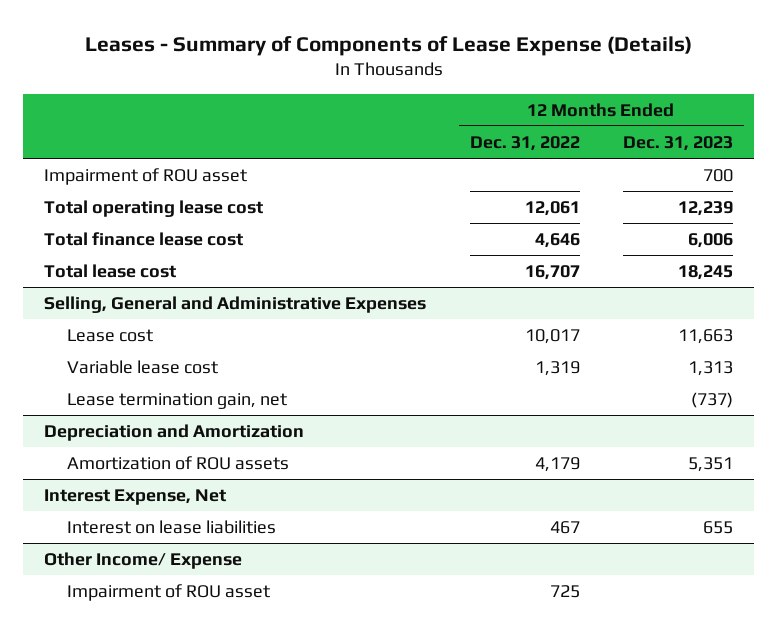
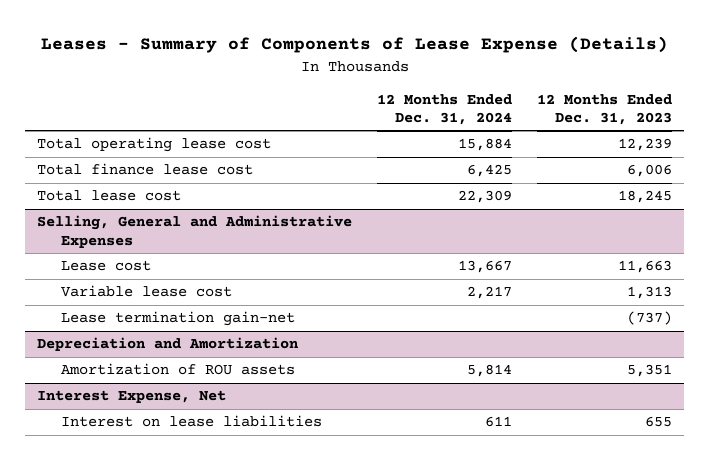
[469,135,580,151] Dec. 31, 2022 -> none
none -> [377,93,513,126] 12 Months Ended Dec. 31, 2024
[44,168,248,186] Impairment of ROU asset -> none
[67,393,288,410] Lease termination gain, net -> [60,311,295,327] Lease termination gain-net
[44,552,243,570] Other Income/ Expense -> none
[67,584,271,602] Impairment of ROU asset -> none

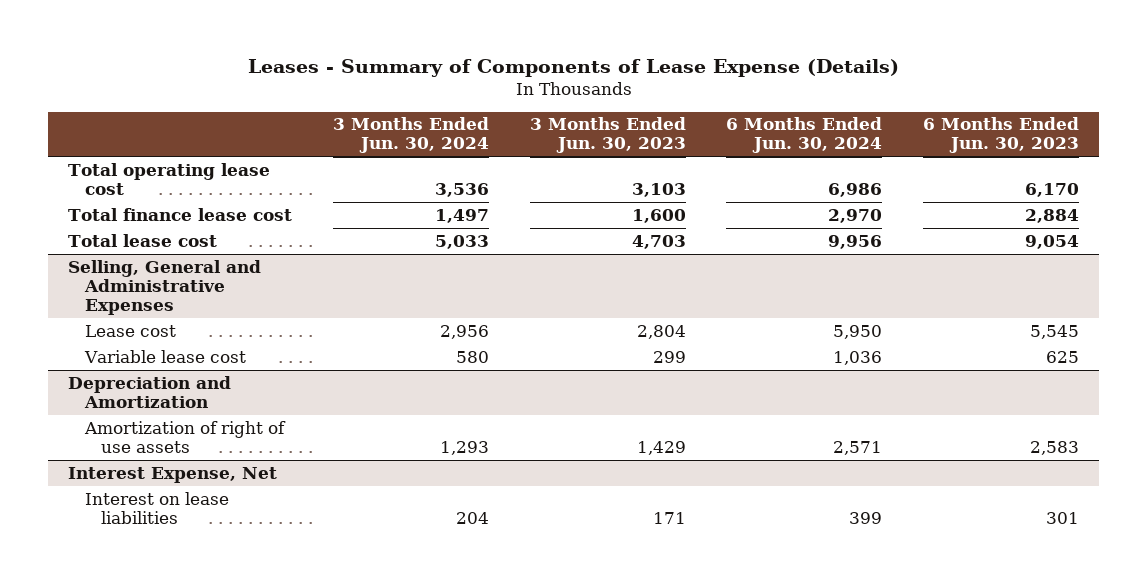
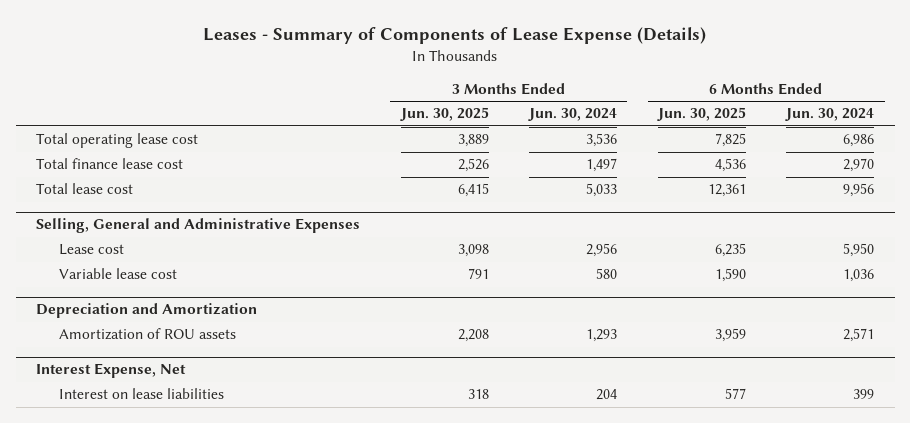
[529,117,686,154] 3 Months Ended Jun. 30, 2023 -> none
[922,117,1079,154] 6 Months Ended Jun. 30, 2023 -> none
none -> [399,107,489,122] Jun. 30, 2025
none -> [656,107,746,122] Jun. 30, 2025
[83,420,286,453] Amortization of right of use assets -> [58,328,236,341] Amortization of ROU assets

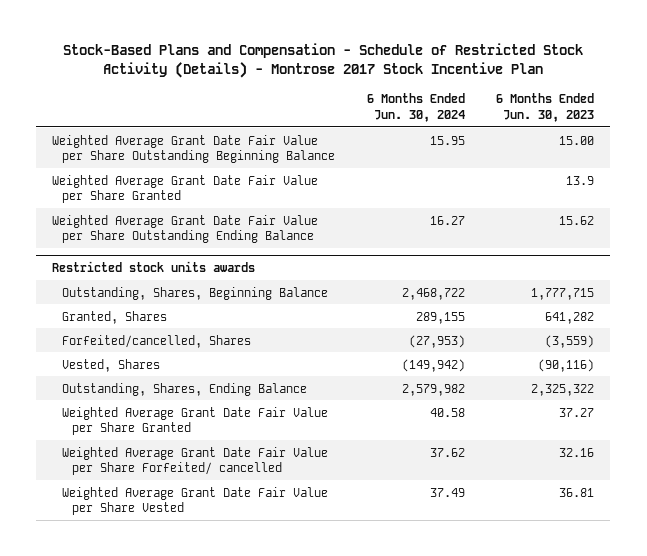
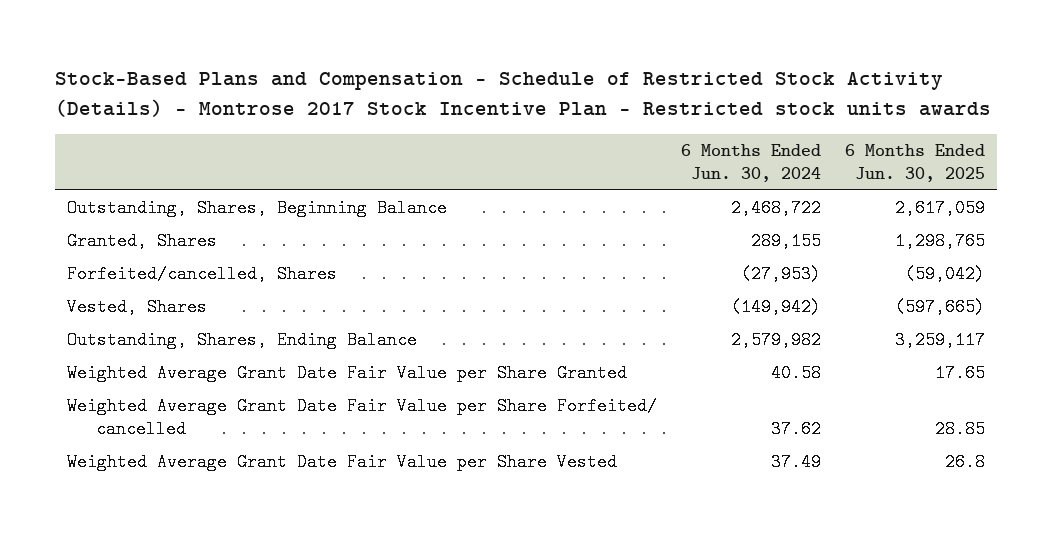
[63,43,584,79] Stock-Based Plans and Compensation - Schedule of Restricted Stock Activity (Details) - Montrose 2017 Stock Incentive Plan -> [54,71,991,117] Stock-Based Plans and Compensation - Schedule of Restricted Stock Activity (Details) - Montrose 2017 Stock Incentive Plan - Restricted stock units awards
[496,93,595,122] 6 Months Ended Jun. 30, 2023 -> none
none -> [845,144,986,183] 6 Months Ended Jun. 30, 2025
[52,134,335,164] Weighted Average Grant Date Fair Value per Share Outstanding Beginning Balance -> none
[52,174,319,204] Weighted Average Grant Date Fair Value per Share Granted -> none
[52,214,319,244] Weighted Average Grant Date Fair Value per Share Outstanding Ending Balance -> none
[52,261,256,273] Restricted stock units awards -> none

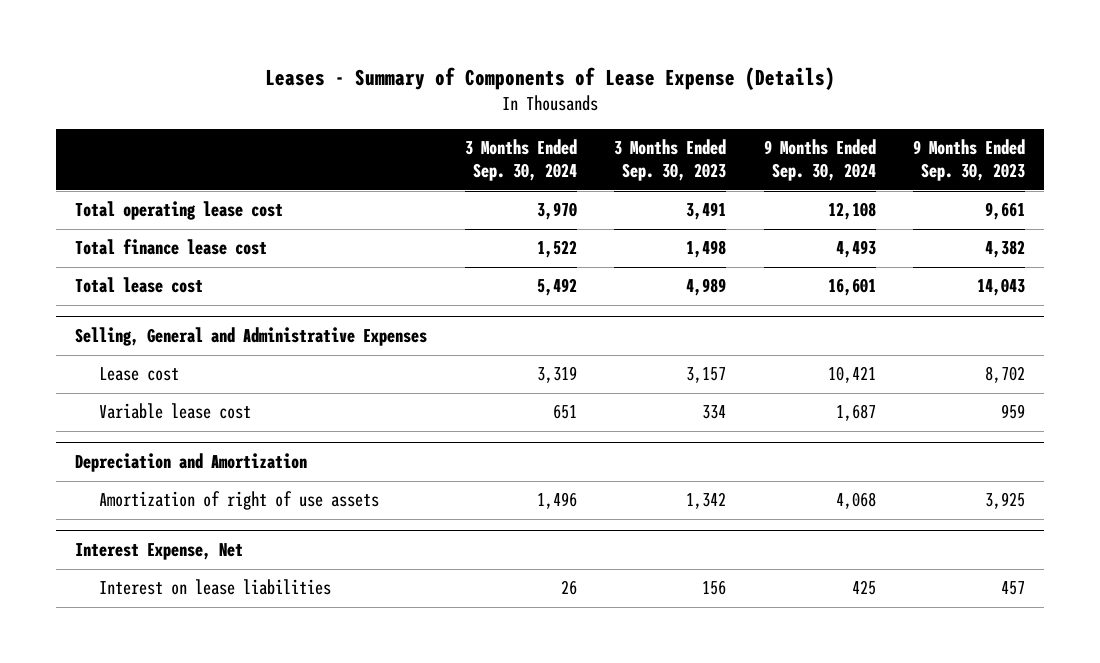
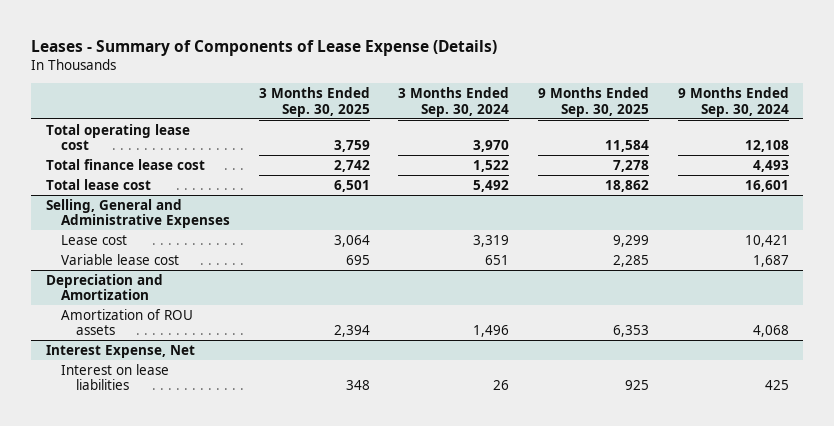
[614,139,727,182] 3 Months Ended Sep. 30, 2023 -> none
[913,139,1026,182] 9 Months Ended Sep. 30, 2023 -> none
none -> [258,86,370,117] 3 Months Ended Sep. 30, 2025
none -> [537,86,649,117] 9 Months Ended Sep. 30, 2025
[98,491,379,511] Amortization of right of use assets -> [60,308,193,336] Amortization of ROU assets

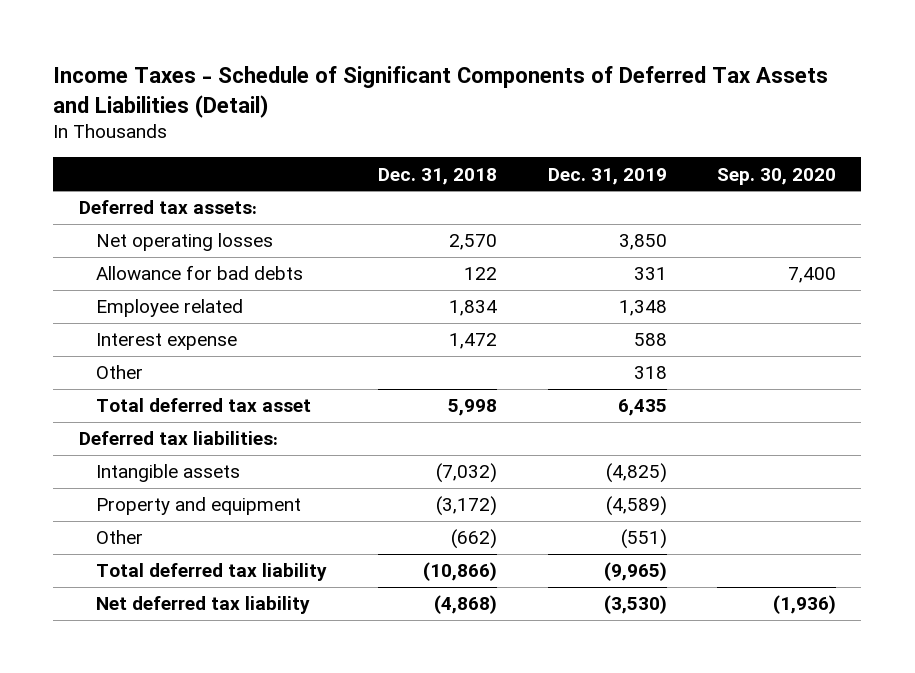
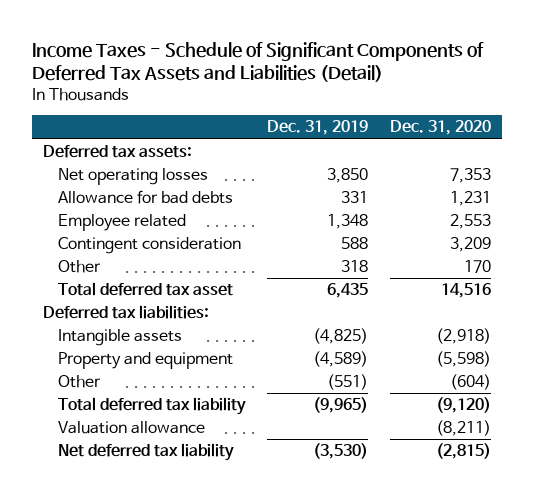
[377,167,497,185] Dec. 31, 2018 -> none
[717,167,837,185] Sep. 30, 2020 -> none
none -> [389,120,491,136] Dec. 31, 2020
[96,333,238,351] Interest expense -> [57,237,241,255] Contingent consideration
none -> [57,421,205,435] Valuation allowance

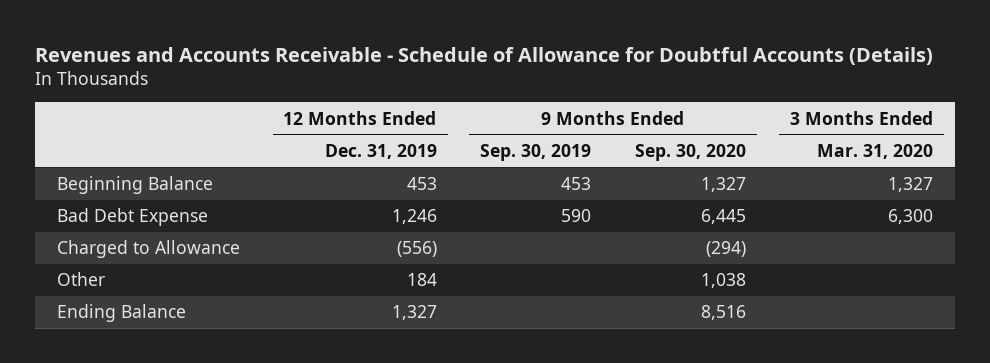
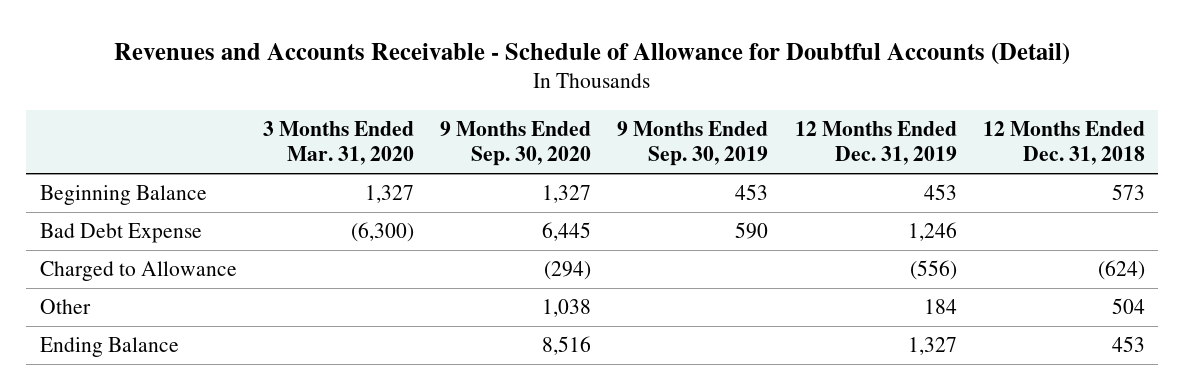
[34,46,933,65] Revenues and Accounts Receivable - Schedule of Allowance for Doubtful Accounts (Details) -> [114,42,1071,65] Revenues and Accounts Receivable - Schedule of Allowance for Doubtful Accounts (Detail)
none -> [983,120,1146,166] 12 Months Ended Dec. 31, 2018
[888,209,934,225] 6,300 -> [350,222,414,243] (6,300)

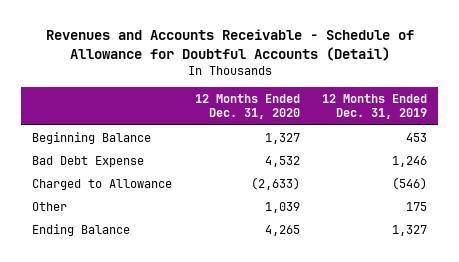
[262,120,414,166] 3 Months Ended Mar. 31, 2020 -> none
[440,120,592,167] 9 Months Ended Sep. 30, 2020 -> none
[617,120,769,167] 9 Months Ended Sep. 30, 2019 -> none
[983,120,1146,166] 12 Months Ended Dec. 31, 2018 -> none
none -> [194,93,300,120] 12 Months Ended Dec. 31, 2020
[909,260,957,281] (556) -> [391,177,427,191] (546)
[923,299,957,315] 184 -> [405,202,427,212] 175

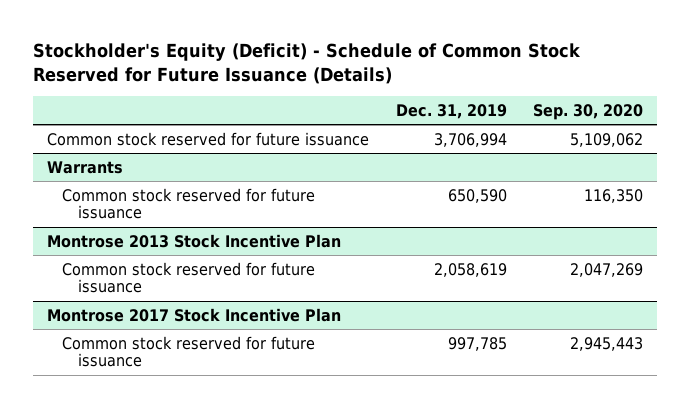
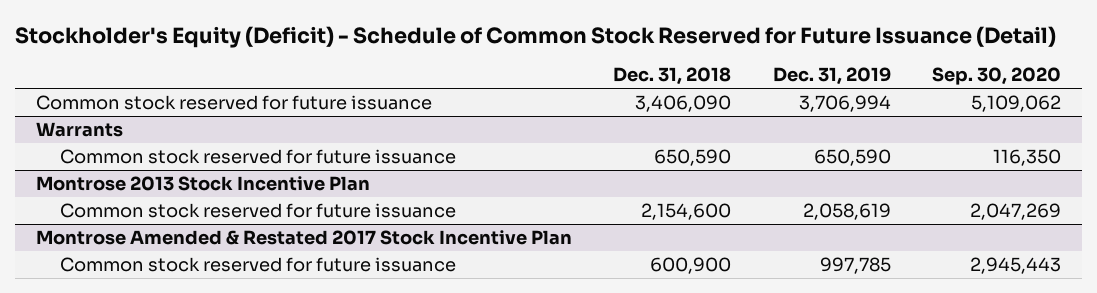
[33,43,582,84] Stockholder's Equity (Deficit) - Schedule of Common Stock Reserved for Future Issuance (Details) -> [15,26,1057,49] Stockholder's Equity (Deficit) - Schedule of Common Stock Reserved for Future Issuance (Detail)
none -> [613,67,732,86] Dec. 31, 2018
[46,307,341,322] Montrose 2017 Stock Incentive Plan -> [35,229,572,245] Montrose Amended & Restated 2017 Stock Incentive Plan

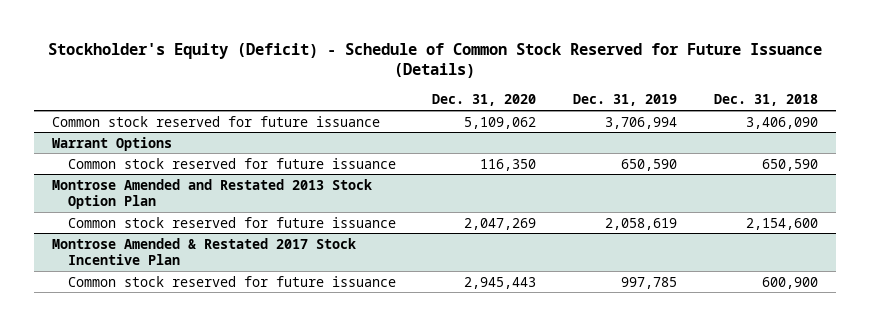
[15,26,1057,49] Stockholder's Equity (Deficit) - Schedule of Common Stock Reserved for Future Issuance (Detail) -> [47,42,822,79] Stockholder's Equity (Deficit) - Schedule of Common Stock Reserved for Future Issuance (Details)
[932,67,1062,86] Sep. 30, 2020 -> none
none -> [432,94,537,107] Dec. 31, 2020
[35,121,123,137] Warrants -> [52,136,173,151] Warrant Options
[35,175,370,191] Montrose 2013 Stock Incentive Plan -> [52,178,373,209] Montrose Amended and Restated 2013 Stock Option Plan

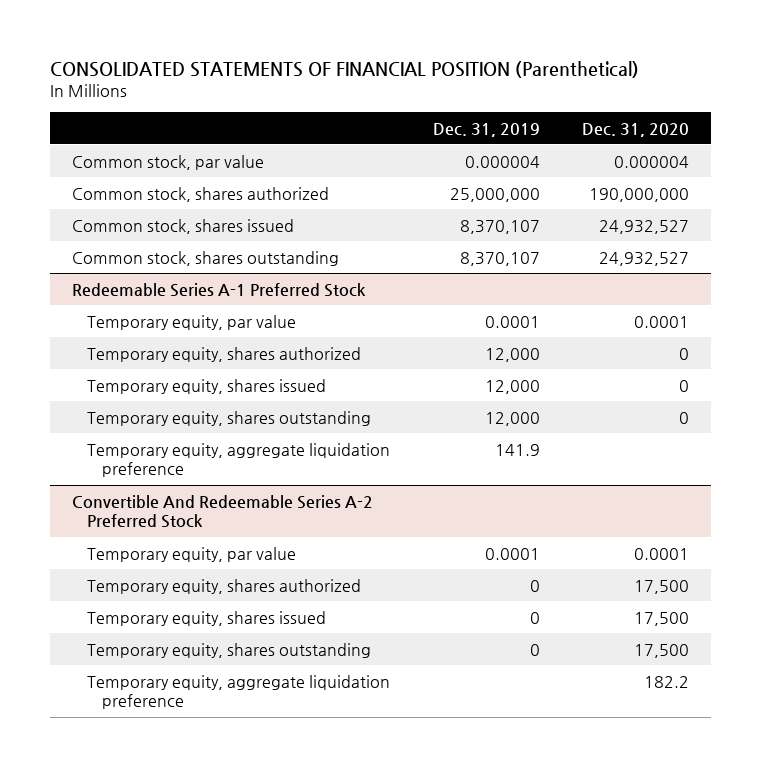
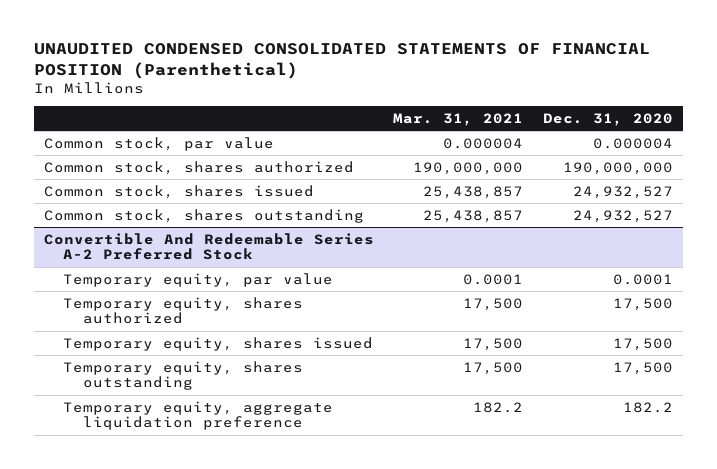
[50,60,640,78] CONSOLIDATED STATEMENTS OF FINANCIAL POSITION (Parenthetical) -> [33,43,650,80] UNAUDITED CONDENSED CONSOLIDATED STATEMENTS OF FINANCIAL POSITION (Parenthetical)
[432,122,540,137] Dec. 31, 2019 -> none
none -> [393,112,524,126] Mar. 31, 2021
[71,282,366,297] Redeemable Series A-1 Preferred Stock -> none
[86,314,296,330] Temporary equity, par value -> none
[86,346,361,362] Temporary equity, shares authorized -> none
[86,378,326,394] Temporary equity, shares issued -> none
[86,410,371,426] Temporary equity, shares outstanding -> none
[86,442,390,478] Temporary equity, aggregate liquidation preference -> none

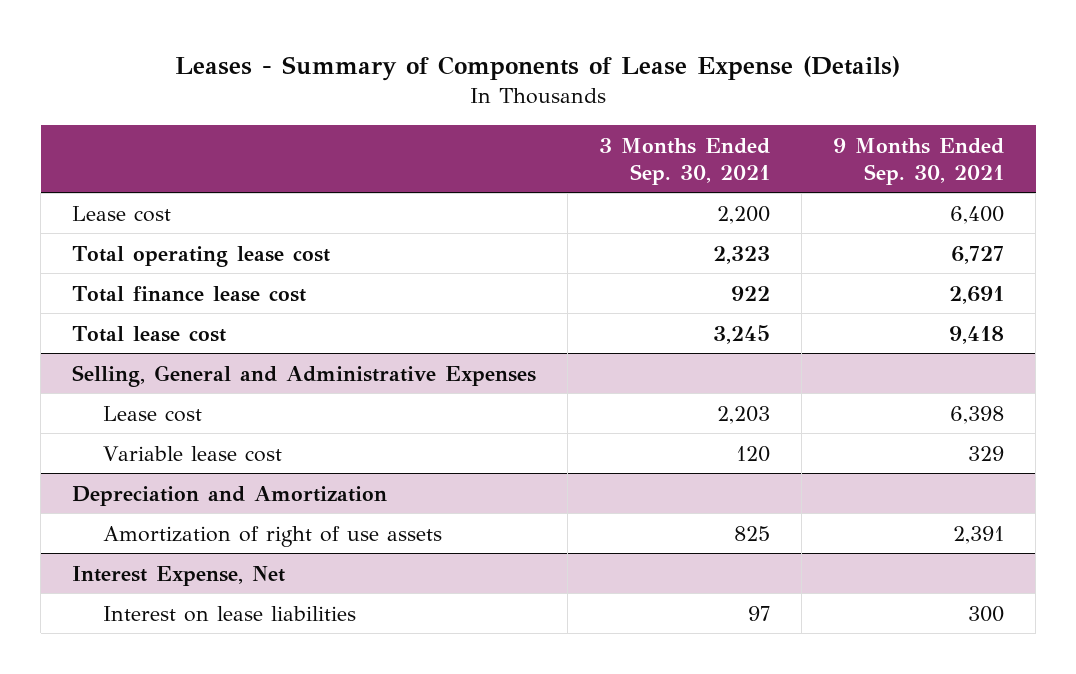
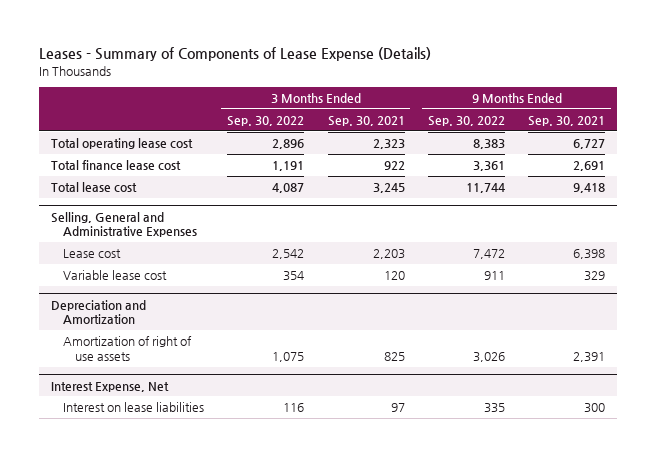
none -> [227,115,305,126] Sep. 30, 2022
none -> [427,115,505,126] Sep. 30, 2022
[72,205,172,222] Lease cost -> none

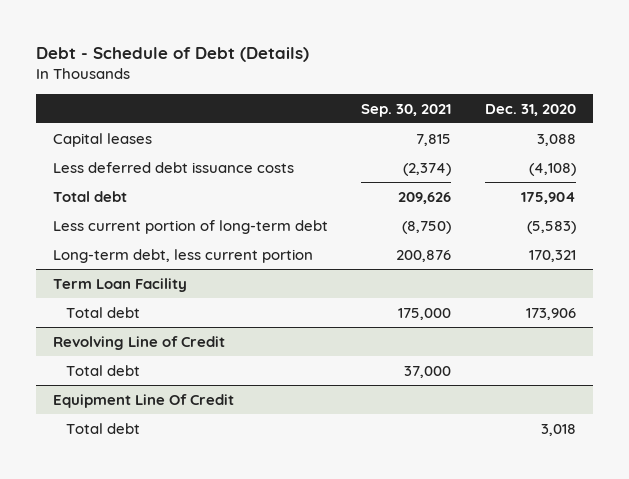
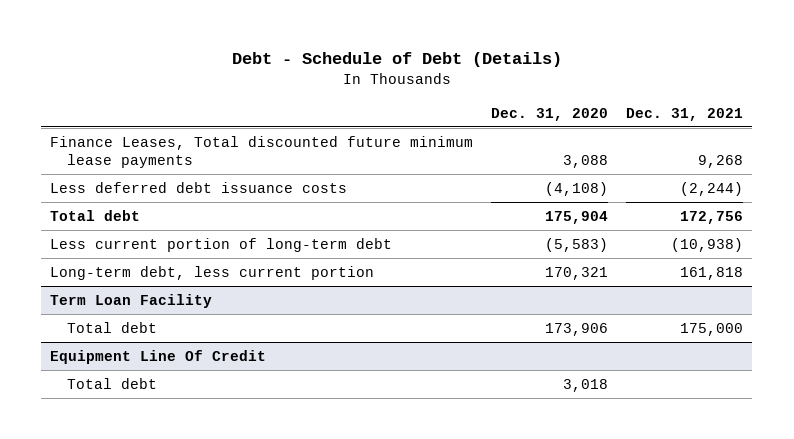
[361,103,452,117] Sep. 30, 2021 -> none
none -> [626,107,744,121] Dec. 31, 2021
[52,132,152,147] Capital leases -> [50,135,474,169] Finance Leases, Total discounted future minimum lease payments
[52,335,225,350] Revolving Line of Credit -> none
[65,364,140,376] Total debt -> none

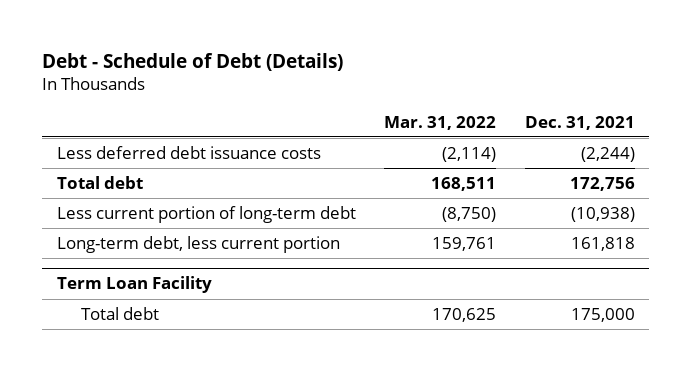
[491,107,609,121] Dec. 31, 2020 -> none
none -> [384,115,497,130] Mar. 31, 2022
[50,135,474,169] Finance Leases, Total discounted future minimum lease payments -> none
[50,349,267,364] Equipment Line Of Credit -> none
[66,377,157,389] Total debt -> none

